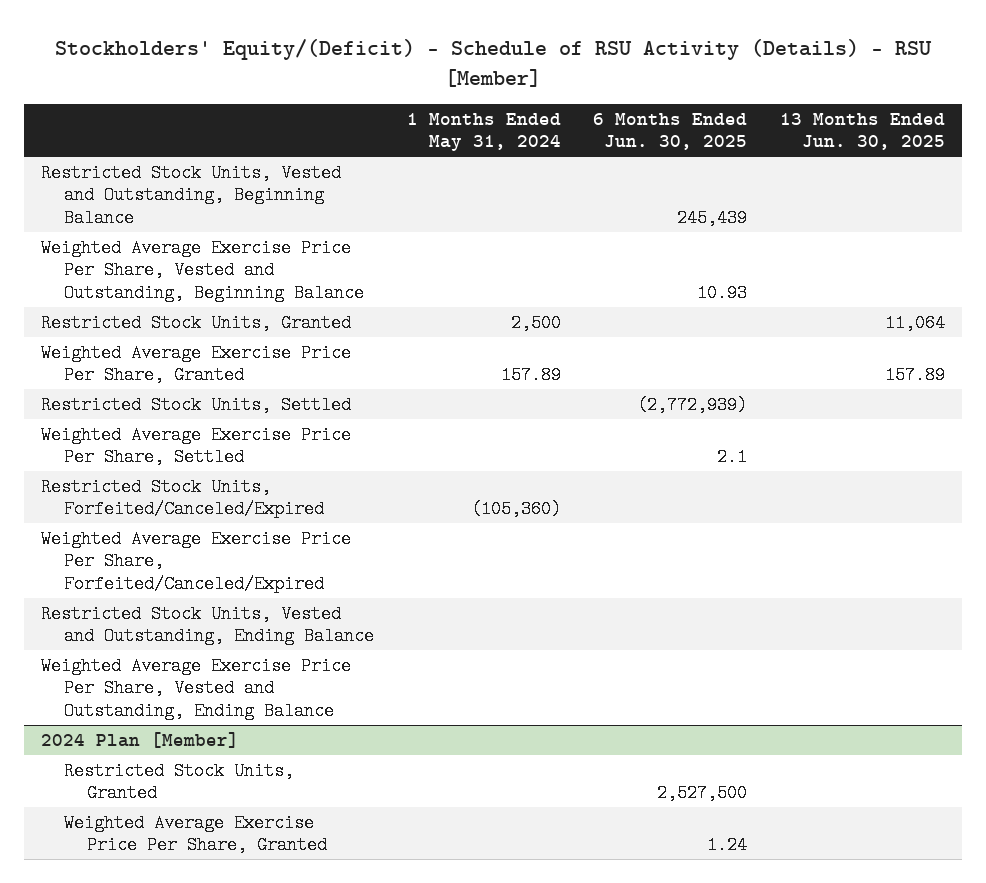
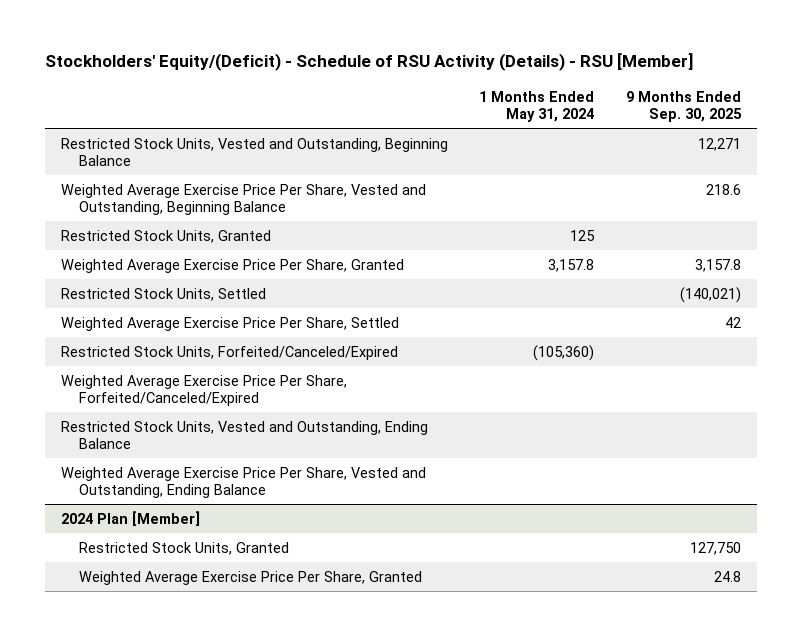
[593,112,748,151] 6 Months Ended Jun. 30, 2025 -> none
[780,112,946,151] 13 Months Ended Jun. 30, 2025 -> none
none -> [625,90,742,123] 9 Months Ended Sep. 30, 2025
[510,313,561,332] 2,500 -> [570,229,596,241] 125
[500,366,561,385] 157.89 -> [548,258,595,272] 3,157.8

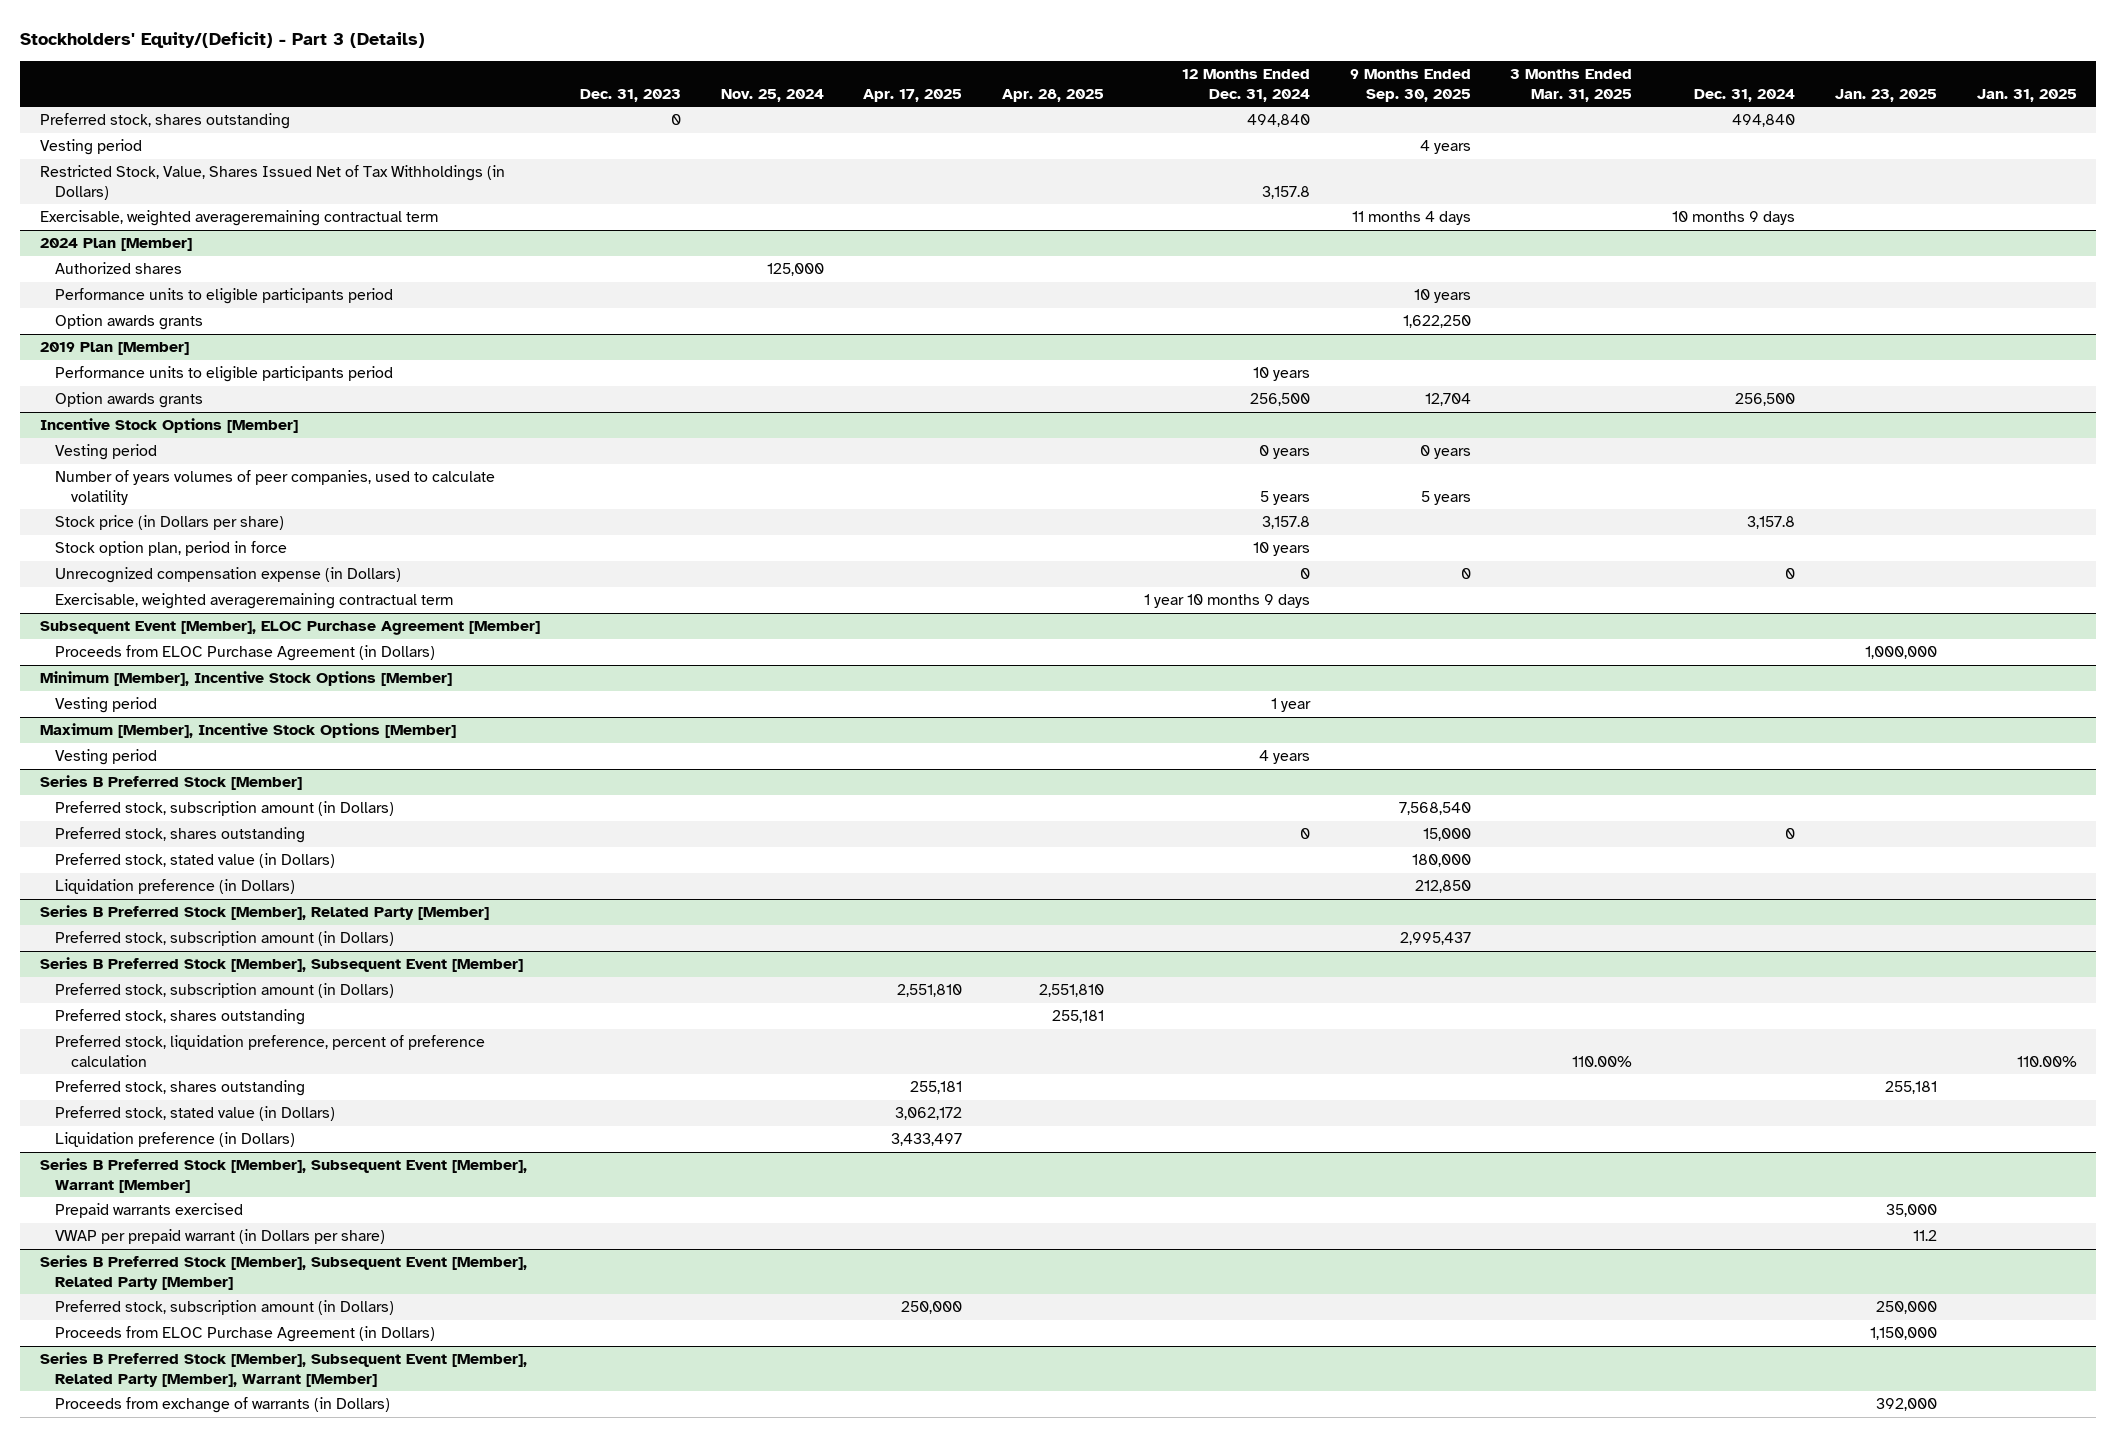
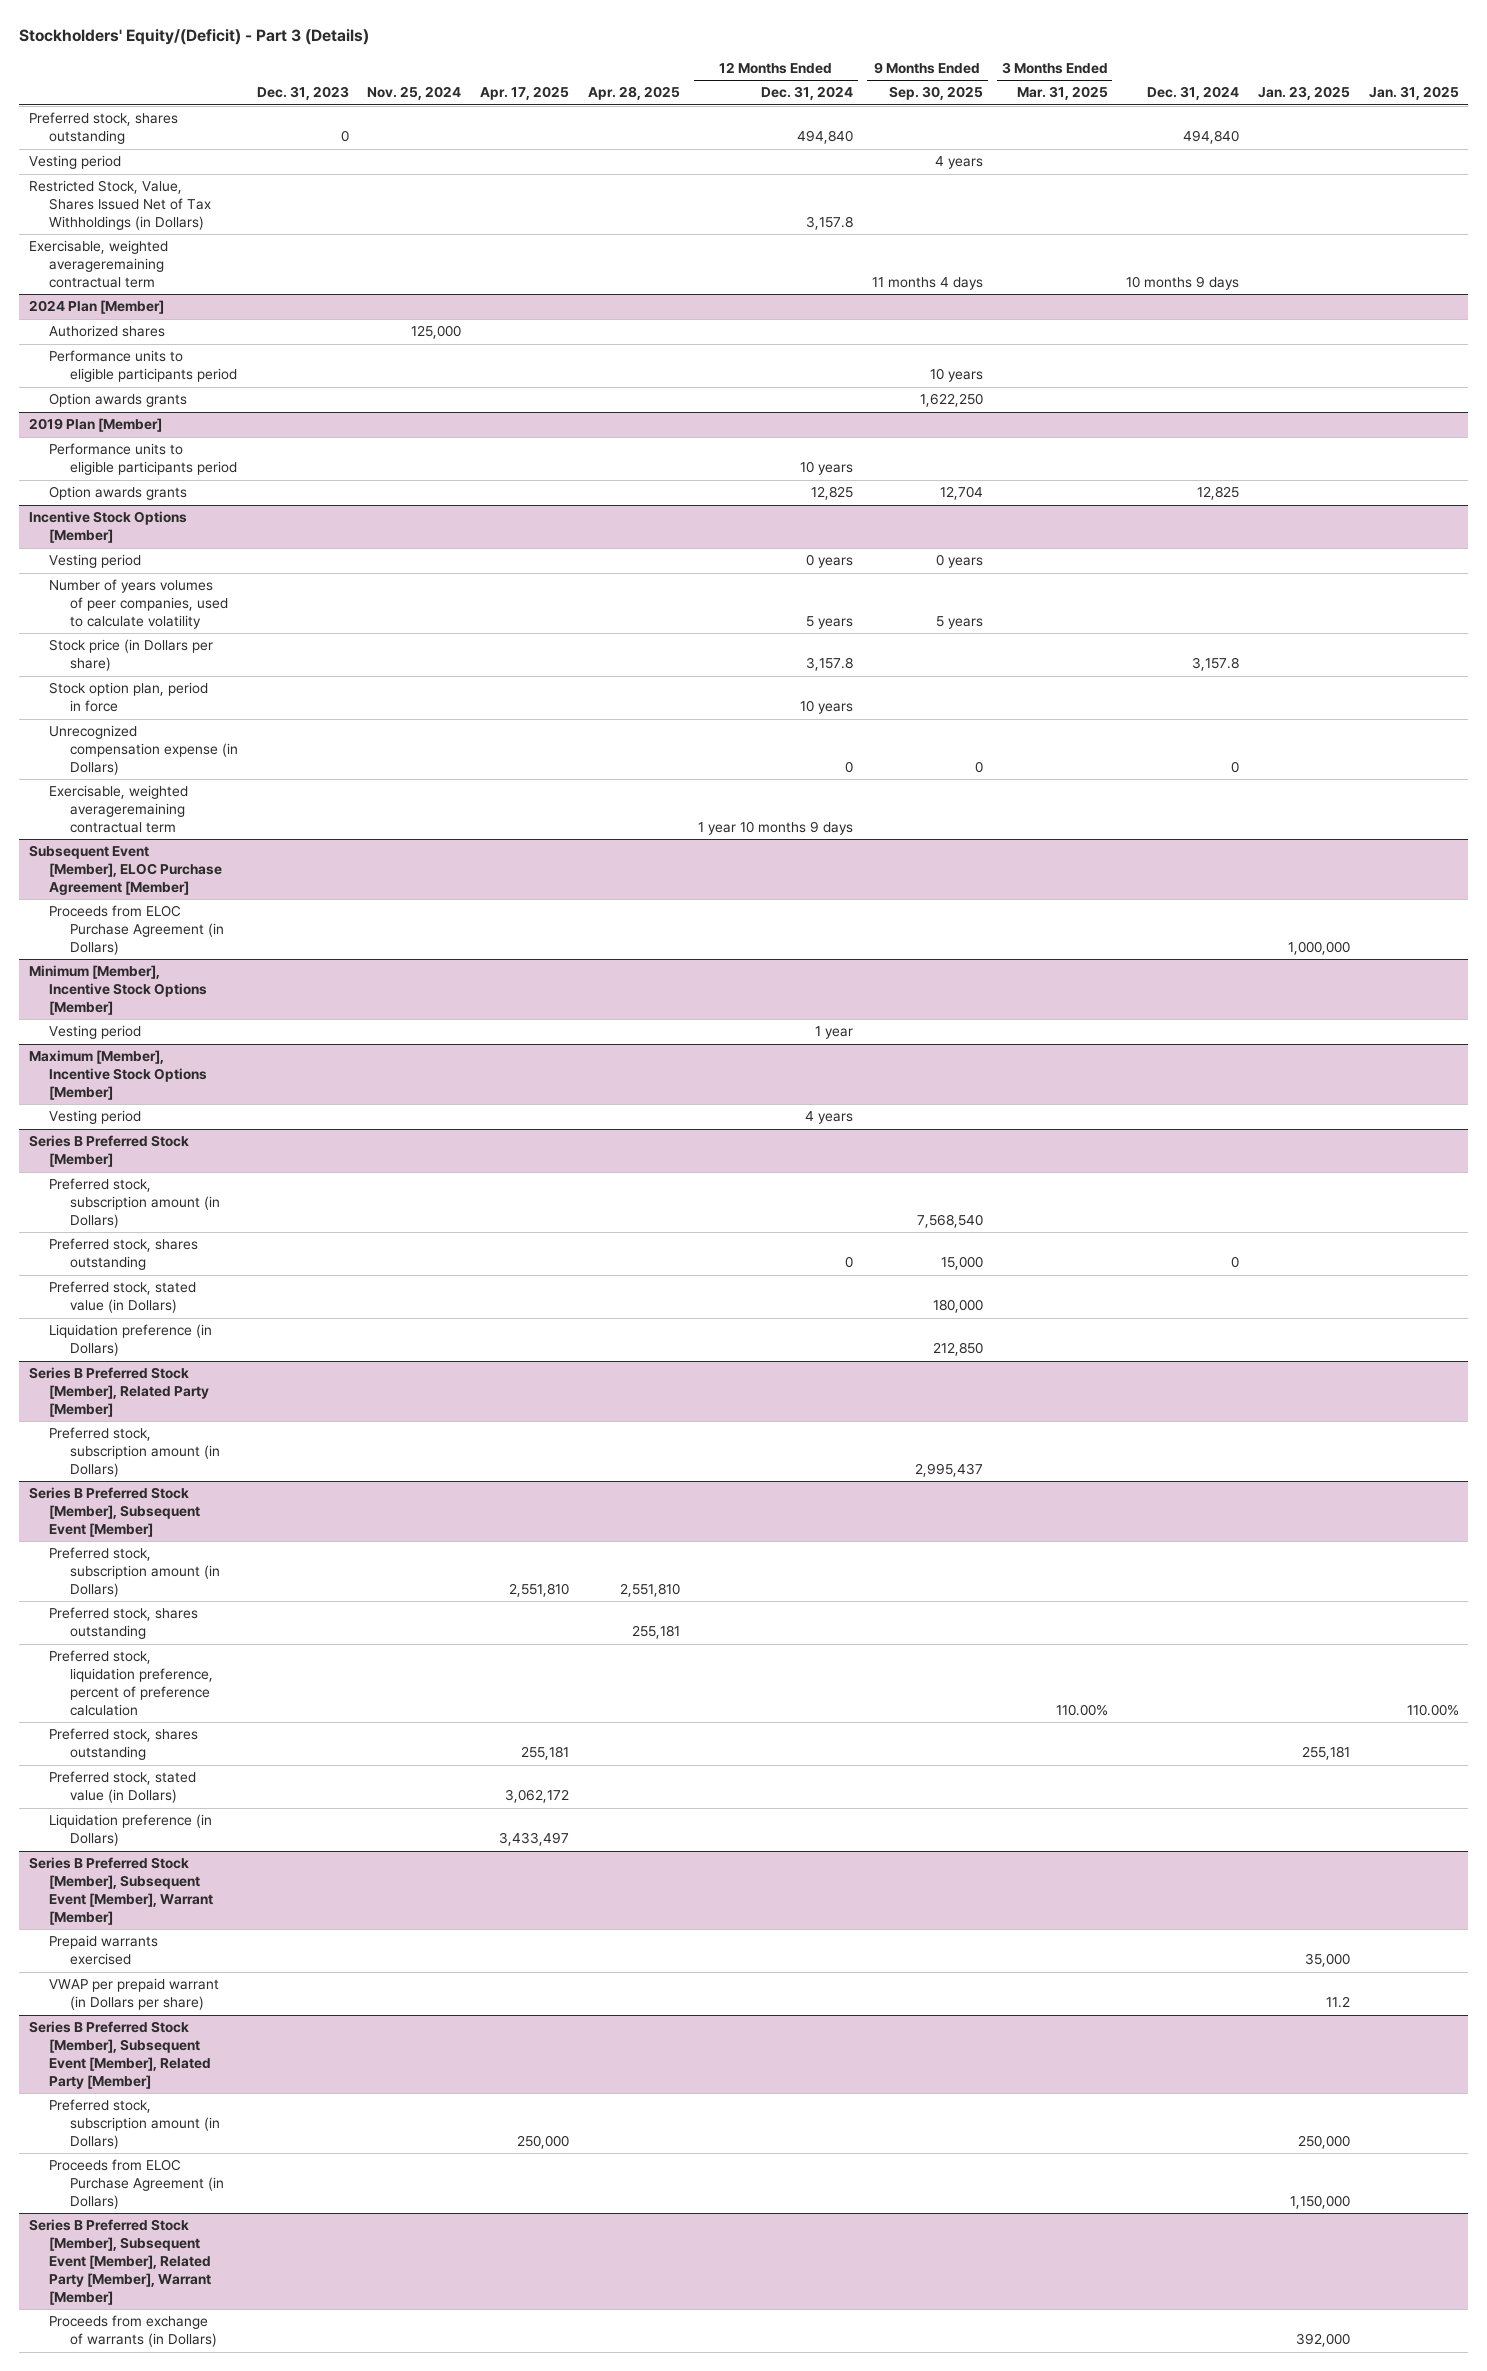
[1249,393,1310,407] 256,500 -> [811,486,854,501] 12,825
[1735,393,1796,407] 256,500 -> [1197,486,1240,501] 12,825

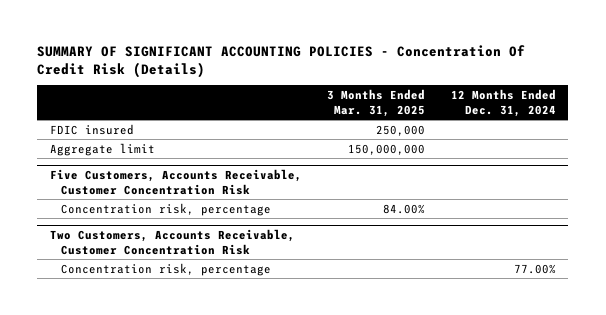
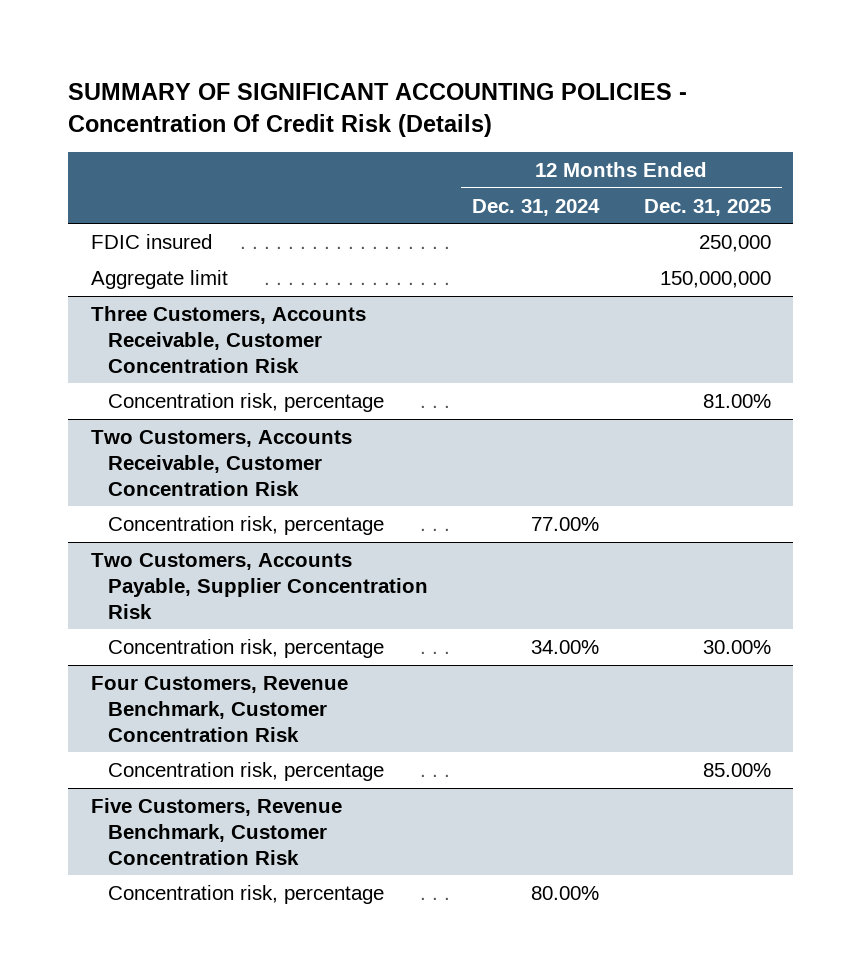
[327,89,426,117] 3 Months Ended Mar. 31, 2025 -> none
none -> [643,198,771,216] Dec. 31, 2025
[50,169,303,195] Five Customers, Accounts Receivable, Customer Concentration Risk -> [90,305,366,373] Three Customers, Accounts Receivable, Customer Concentration Risk
none -> [90,552,428,619] Two Customers, Accounts Payable, Supplier Concentration Risk
none -> [107,638,384,658] Concentration risk, percentage
none -> [90,675,348,742] Four Customers, Revenue Benchmark, Customer Concentration Risk
none -> [107,761,384,781] Concentration risk, percentage
none -> [90,797,342,865] Five Customers, Revenue Benchmark, Customer Concentration Risk
none -> [107,884,384,904] Concentration risk, percentage

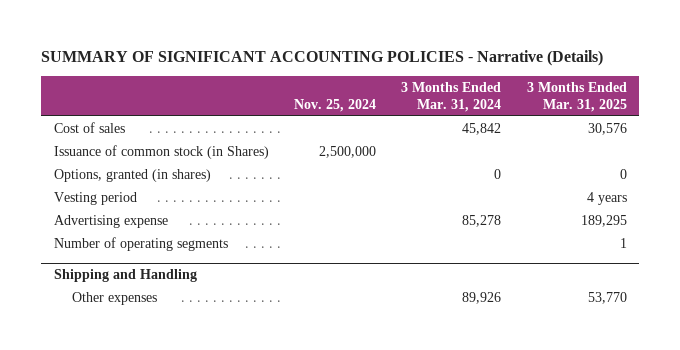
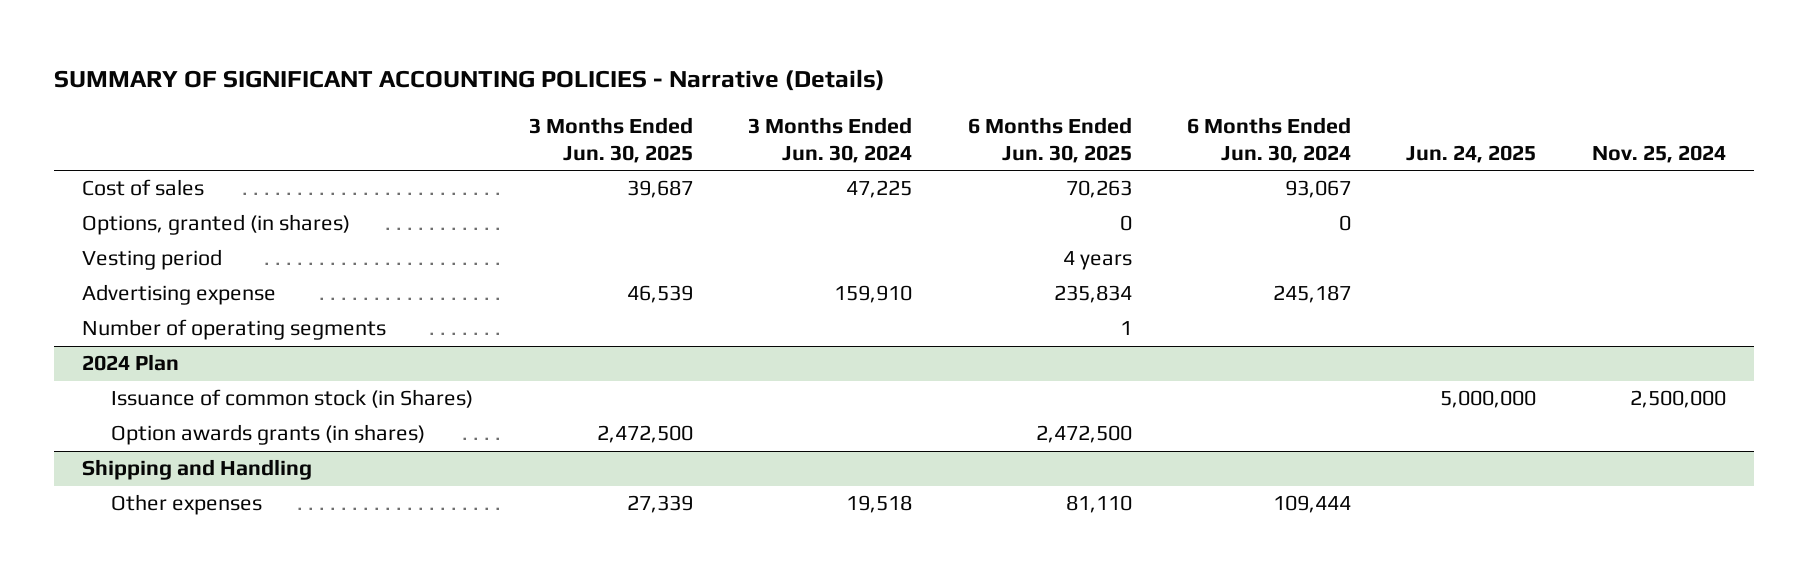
[401,82,502,112] 3 Months Ended Mar. 31, 2024 -> none
[526,82,627,112] 3 Months Ended Mar. 31, 2025 -> none
none -> [528,116,693,163] 3 Months Ended Jun. 30, 2025
none -> [748,116,913,163] 3 Months Ended Jun. 30, 2024
none -> [967,116,1132,163] 6 Months Ended Jun. 30, 2025
none -> [1186,116,1351,163] 6 Months Ended Jun. 30, 2024
none -> [1406,144,1537,163] Jun. 24, 2025
[53,144,269,159] Issuance of common stock (in Shares) -> none
none -> [81,354,179,372] 2024 Plan
none -> [111,389,474,409] Issuance of common stock (in Shares)
none -> [111,424,426,446] Option awards grants (in shares)

